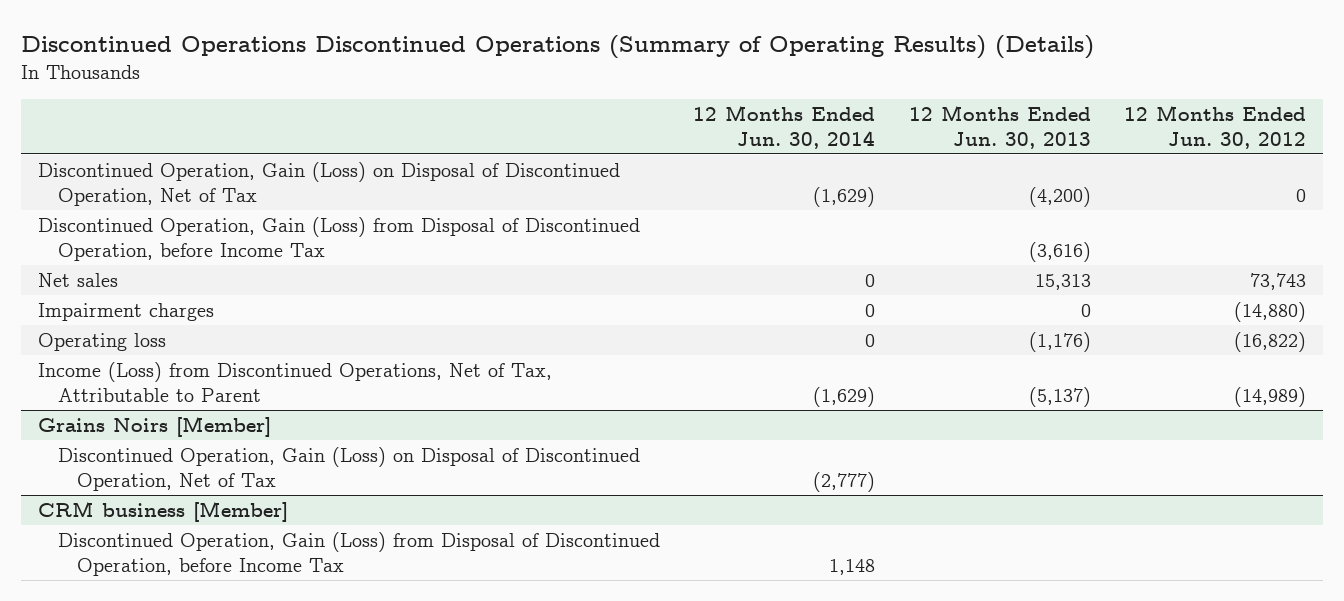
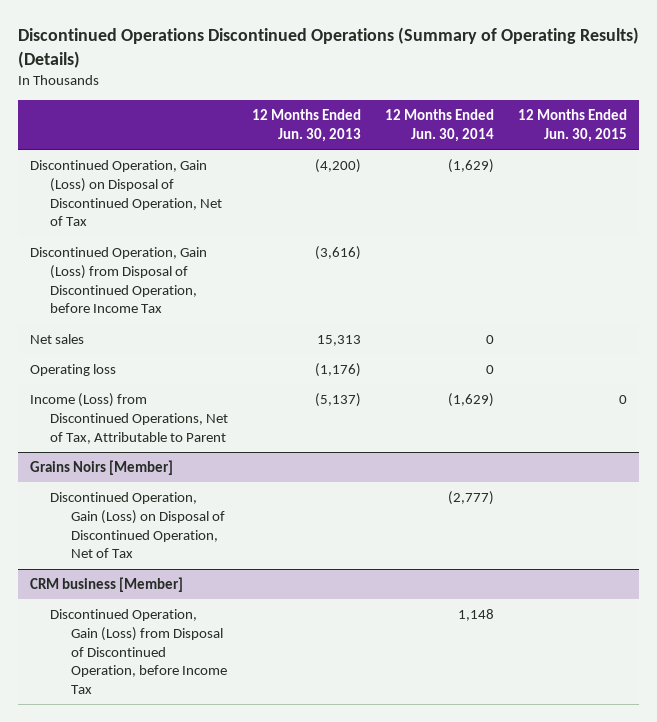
[1124,104,1307,149] 12 Months Ended Jun. 30, 2012 -> none
none -> [518,109,628,143] 12 Months Ended Jun. 30, 2015
[38,302,215,321] Impairment charges -> none

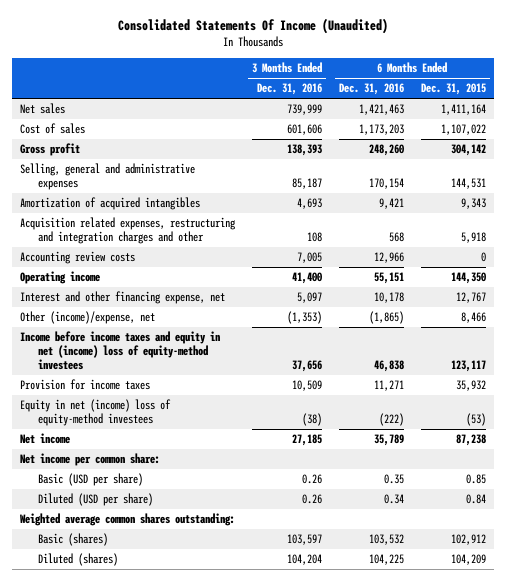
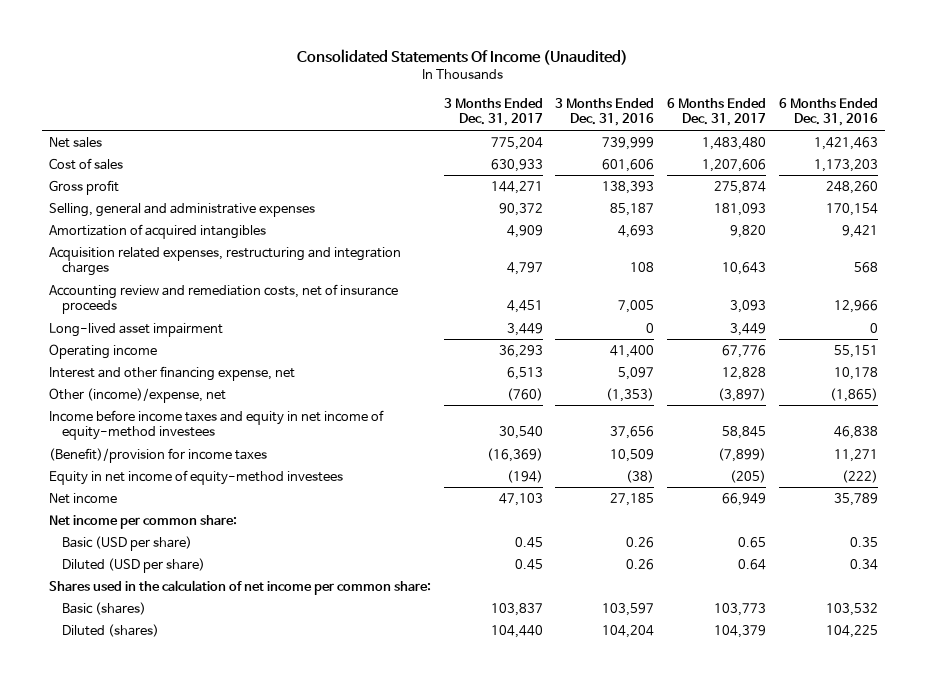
[420,83,486,96] Dec. 31, 2015 -> none
none -> [443,97,543,127] 3 Months Ended Dec. 31, 2017
none -> [667,97,767,127] 6 Months Ended Dec. 31, 2017
[20,217,237,245] Acquisition related expenses, restructuring and integration charges and other -> [48,246,401,277] Acquisition related expenses, restructuring and integration charges
[20,251,136,265] Accounting review costs -> [48,283,398,315] Accounting review and remediation costs, net of insurance proceeds
none -> [48,322,223,337] Long-lived asset impairment
[20,331,221,370] Income before income taxes and equity in net (income) loss of equity-method investees -> [48,409,384,441] Income before income taxes and equity in net income of equity-method investees
[20,379,151,391] Provision for income taxes -> [48,447,267,463] (Benefit)/provision for income taxes
[20,399,172,427] Equity in net (income) loss of equity-method investees -> [48,469,343,485] Equity in net income of equity-method investees
[20,513,236,527] Weighted average common shares outstanding: -> [48,579,431,595] Shares used in the calculation of net income per common share:

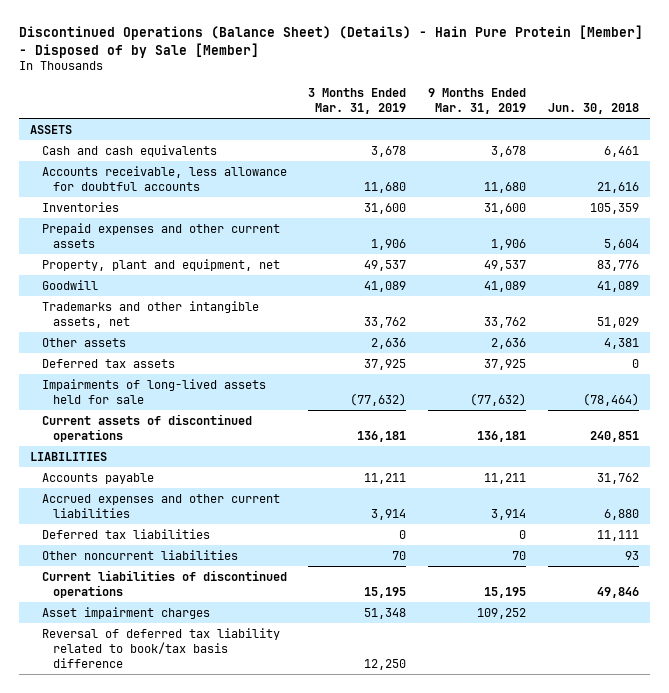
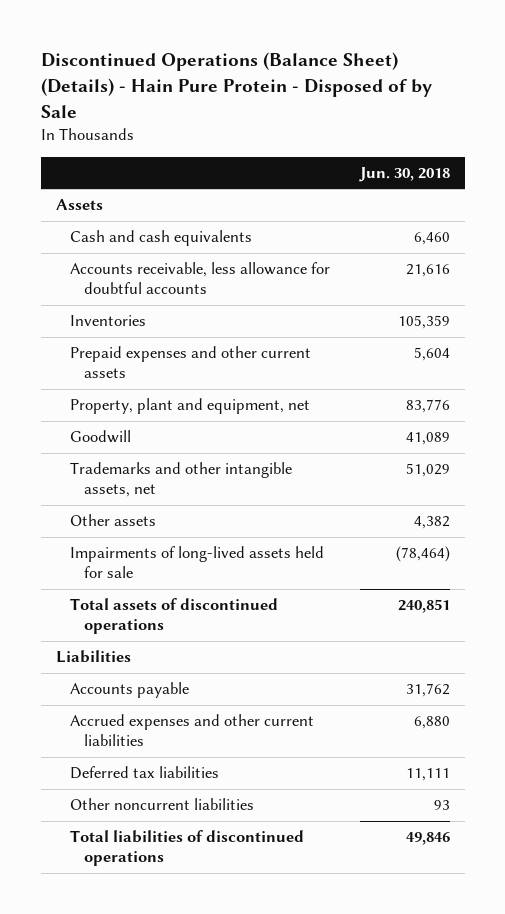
[19,25,644,58] Discontinued Operations (Balance Sheet) (Details) - Hain Pure Protein [Member] - Disposed of by Sale [Member] -> [40,52,432,118] Discontinued Operations (Balance Sheet) (Details) - Hain Pure Protein - Disposed of by Sale
[308,87,407,114] 3 Months Ended Mar. 31, 2019 -> none
[428,87,527,114] 9 Months Ended Mar. 31, 2019 -> none
[30,124,73,134] ASSETS -> [55,199,103,211] Assets
[604,145,640,157] 6,461 -> [413,232,450,246] 6,460
[41,358,175,368] Deferred tax assets -> none
[604,337,640,349] 4,381 -> [413,516,450,530] 4,382
[41,413,252,442] Current assets of discontinued operations -> [69,598,278,635] Total assets of discontinued operations
[30,451,108,461] LIABILITIES -> [55,650,131,664] Liabilities
[41,606,210,619] Asset impairment charges -> none
[41,627,280,668] Reversal of deferred tax liability related to book/tax basis difference -> none
[41,569,287,598] Current liabilities of discontinued operations -> [69,830,304,867] Total liabilities of discontinued operations

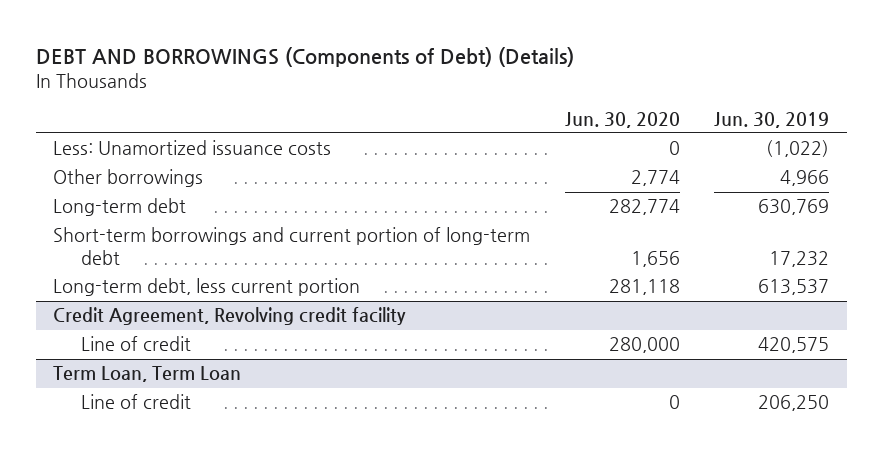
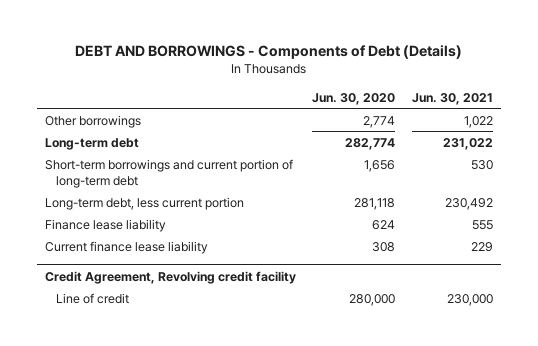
[36,47,575,68] DEBT AND BORROWINGS (Components of Debt) (Details) -> [74,45,462,60] DEBT AND BORROWINGS - Components of Debt (Details)
[714,111,830,128] Jun. 30, 2019 -> none
none -> [411,92,493,105] Jun. 30, 2021
[53,140,332,156] Less: Unamortized issuance costs -> none
none -> [44,218,166,232] Finance lease liability
none -> [44,240,208,254] Current finance lease liability
[53,366,242,383] Term Loan, Term Loan -> none
[81,394,192,410] Line of credit -> none

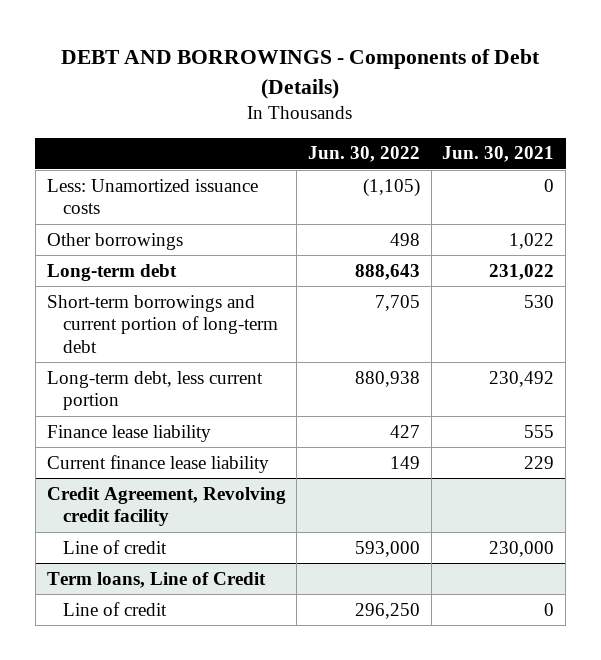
[312,92,396,105] Jun. 30, 2020 -> none
none -> [307,146,420,163] Jun. 30, 2022
none -> [46,178,258,215] Less: Unamortized issuance costs
none -> [46,571,266,588] Term loans, Line of Credit
none -> [63,601,168,616] Line of credit

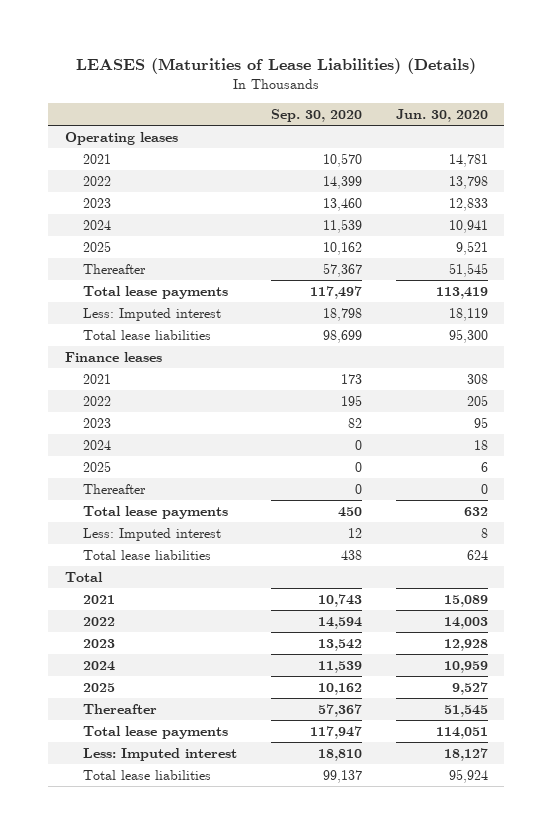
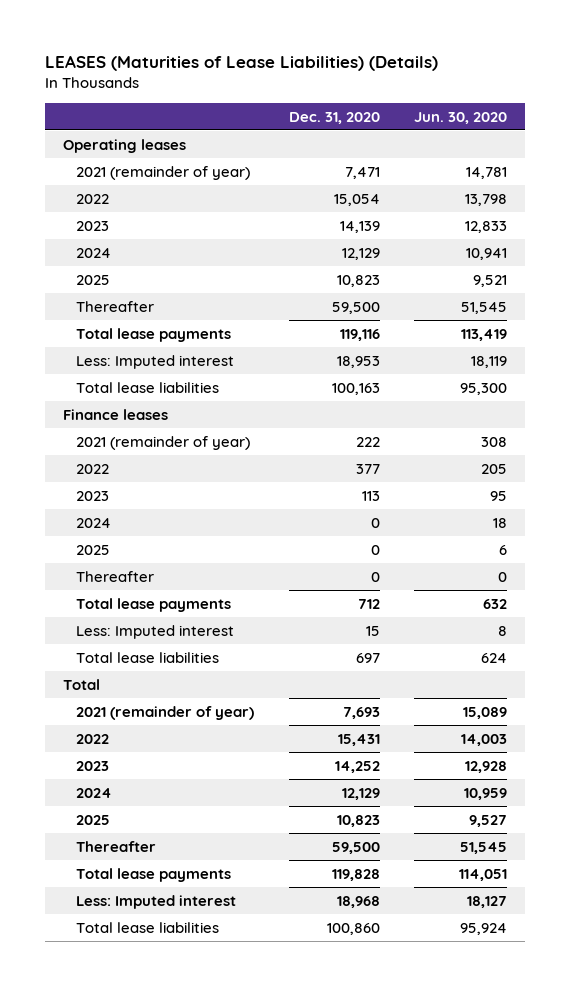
[270,108,362,122] Sep. 30, 2020 -> none
none -> [288,111,380,124] Dec. 31, 2020
[82,153,111,164] 2021 -> [76,165,251,180] 2021 (remainder of year)
[82,373,111,384] 2021 -> [76,435,251,450] 2021 (remainder of year)
[82,594,115,604] 2021 -> [76,705,255,720] 2021 (remainder of year)

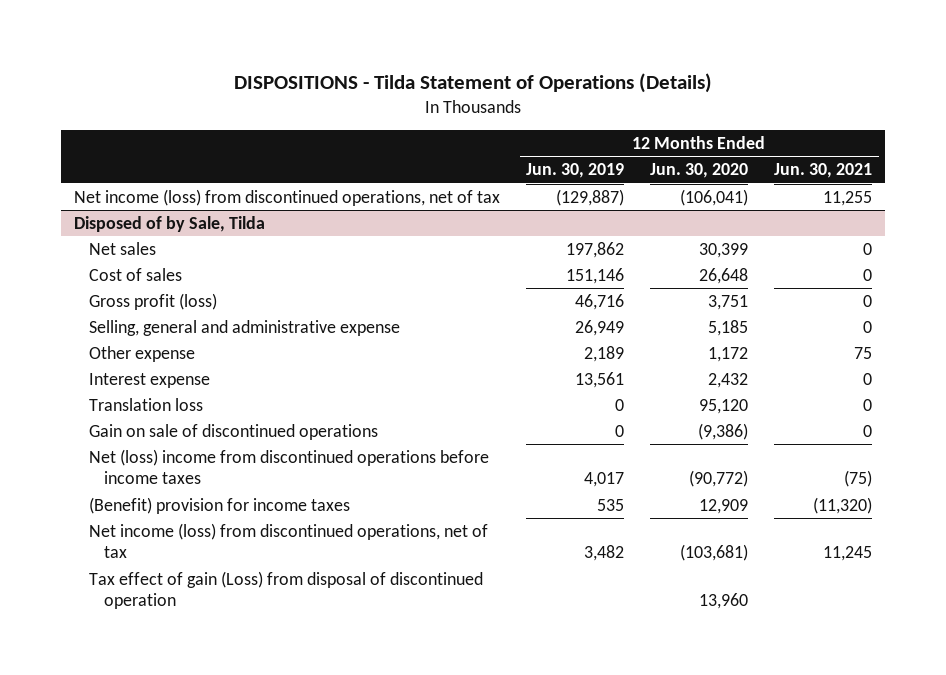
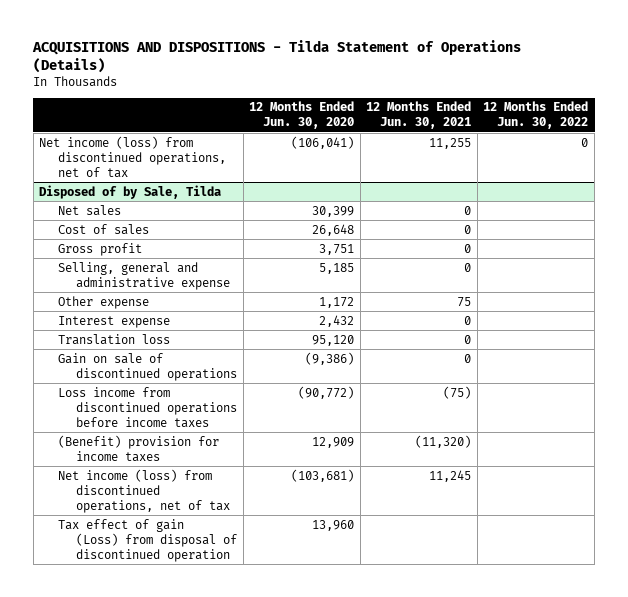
[234,72,713,93] DISPOSITIONS - Tilda Statement of Operations (Details) -> [32,39,522,73] ACQUISITIONS AND DISPOSITIONS - Tilda Statement of Operations (Details)
[526,163,625,179] Jun. 30, 2019 -> none
none -> [483,101,589,130] 12 Months Ended Jun. 30, 2022
[88,292,217,310] Gross profit (loss) -> [57,242,142,256] Gross profit
[88,448,489,485] Net (loss) income from discontinued operations before income taxes -> [57,386,238,428] Loss income from discontinued operations before income taxes

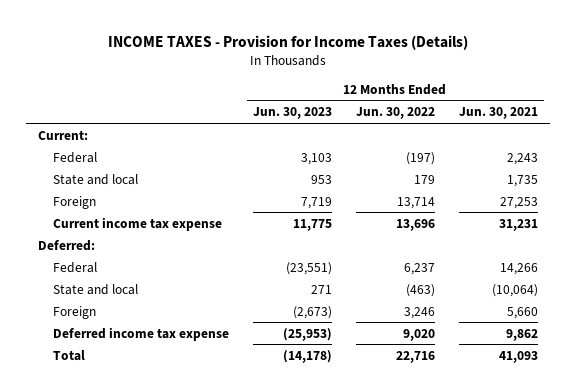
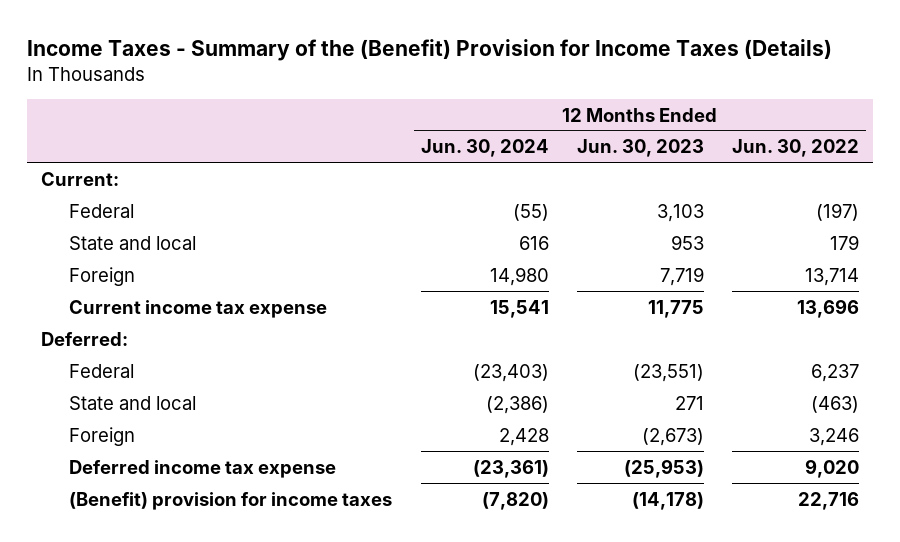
[108,34,469,50] INCOME TAXES - Provision for Income Taxes (Details) -> [27,38,833,61] Income Taxes - Summary of the (Benefit) Provision for Income Taxes (Details)
[459,107,539,120] Jun. 30, 2021 -> none
none -> [420,139,549,158] Jun. 30, 2024
[52,349,85,361] Total -> [69,491,393,510] (Benefit) provision for income taxes

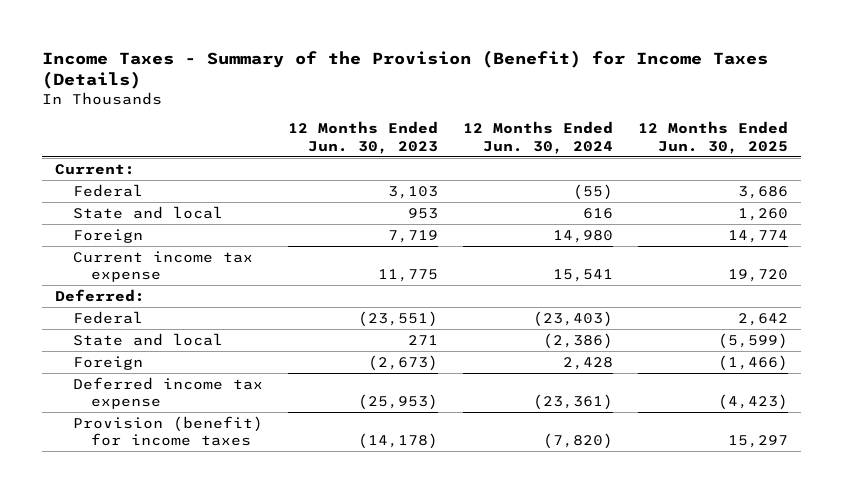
[27,38,833,61] Income Taxes - Summary of the (Benefit) Provision for Income Taxes (Details) -> [42,49,769,90] Income Taxes - Summary of the Provision (Benefit) for Income Taxes (Details)
[732,139,860,158] Jun. 30, 2022 -> none
none -> [638,121,789,154] 12 Months Ended Jun. 30, 2025
[69,491,393,510] (Benefit) provision for income taxes -> [72,415,263,447] Provision (benefit) for income taxes

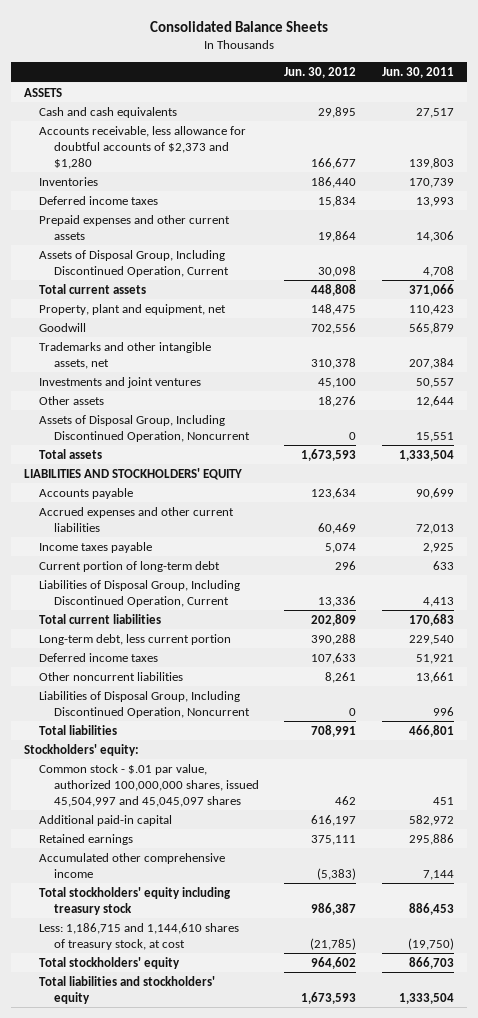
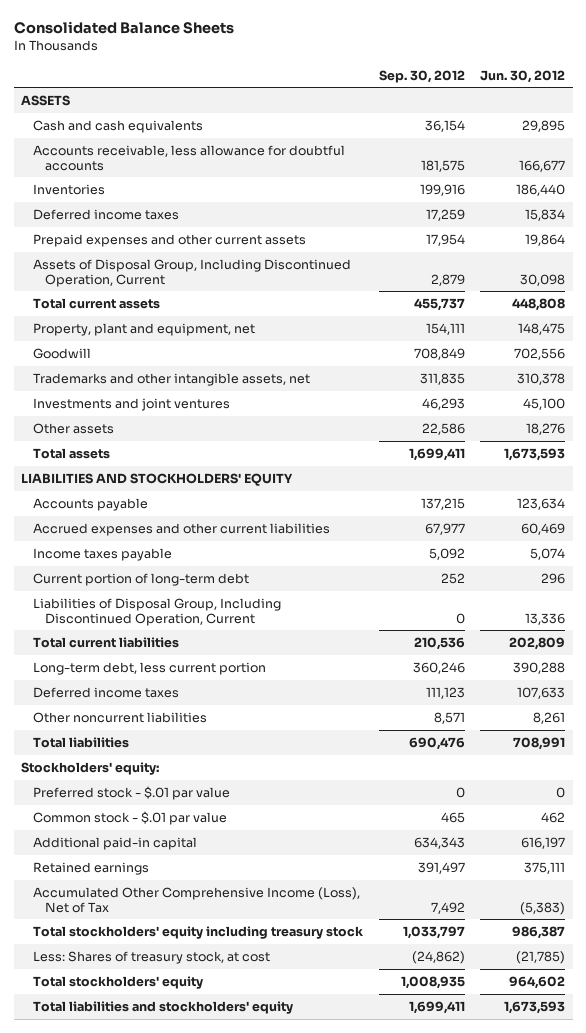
[382,67,455,79] Jun. 30, 2011 -> none
none -> [378,69,465,83] Sep. 30, 2012
[38,125,246,169] Accounts receivable, less allowance for doubtful accounts of $2,373 and $1,280 -> [33,144,346,171] Accounts receivable, less allowance for doubtful accounts
[38,414,250,442] Assets of Disposal Group, Including Discontinued Operation, Noncurrent -> none
[38,690,250,718] Liabilities of Disposal Group, Including Discontinued Operation, Noncurrent -> none
none -> [33,785,231,800] Preferred stock - $.01 par value
[38,763,259,807] Common stock - $.01 par value, authorized 100,000,000 shares, issued 45,504,997 and 45,045,097 shares -> [33,810,228,825] Common stock - $.01 par value
[38,852,225,878] Accumulated other comprehensive income -> [33,886,361,913] Accumulated Other Comprehensive Income (Loss), Net of Tax
[38,922,239,950] Less: 1,186,715 and 1,144,610 shares of treasury stock, at cost -> [33,950,271,964] Less: Shares of treasury stock, at cost

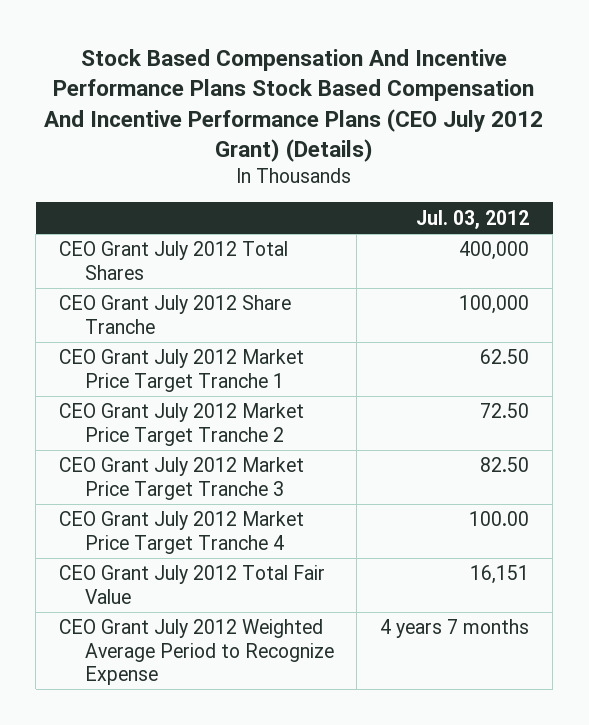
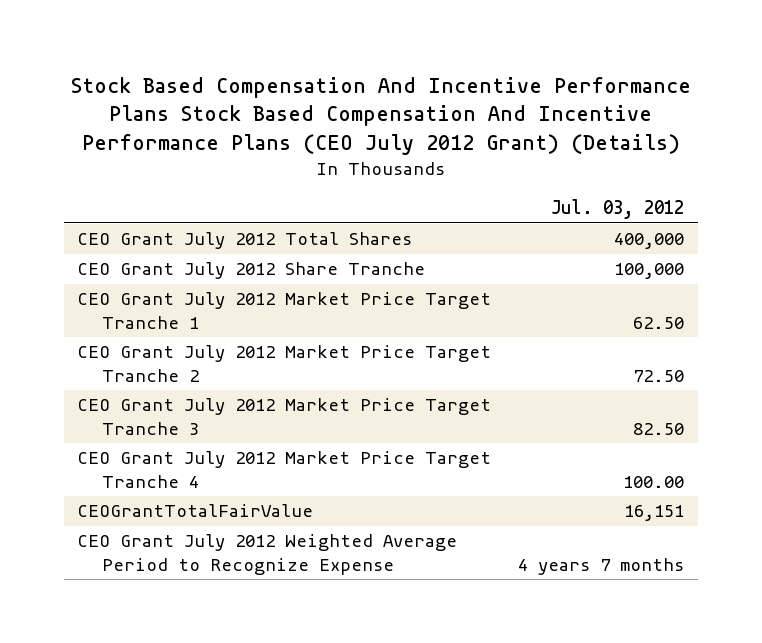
[59,565,326,604] CEO Grant July 2012 Total Fair Value -> [77,504,314,518] CEOGrantTotalFairValue

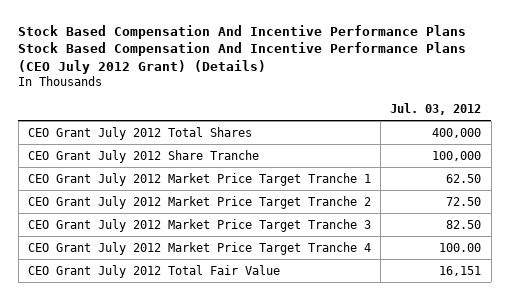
[77,534,458,575] CEO Grant July 2012 Weighted Average Period to Recognize Expense -> none
[77,504,314,518] CEOGrantTotalFairValue -> [28,264,281,278] CEO Grant July 2012 Total Fair Value

